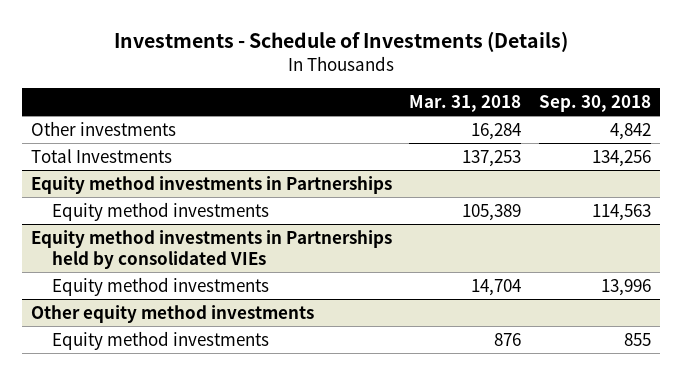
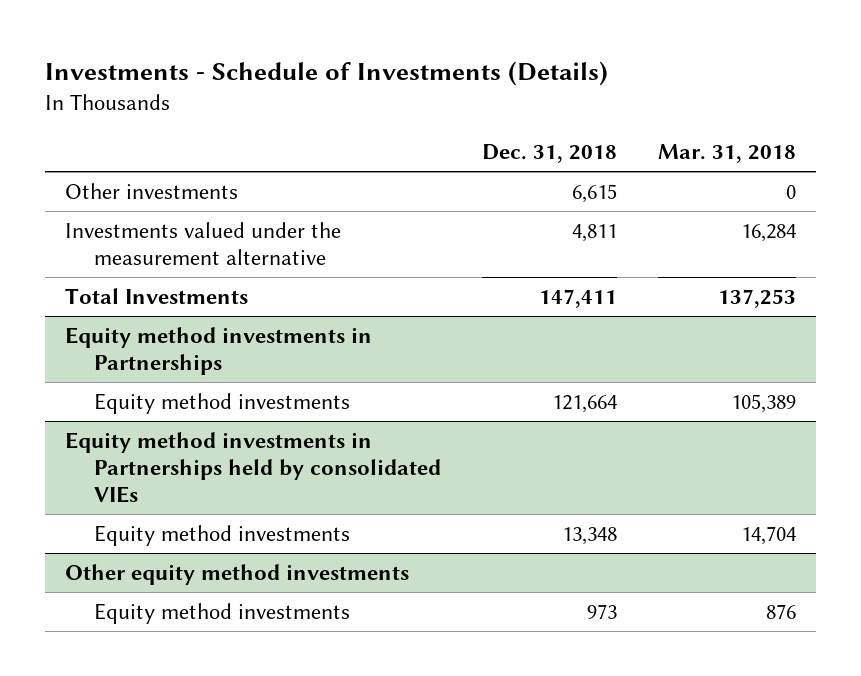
[538,94,651,112] Sep. 30, 2018 -> none
none -> [481,144,617,164] Dec. 31, 2018
[471,122,522,140] 16,284 -> [785,184,796,199] 0
none -> [65,221,342,265] Investments valued under the measurement alternative

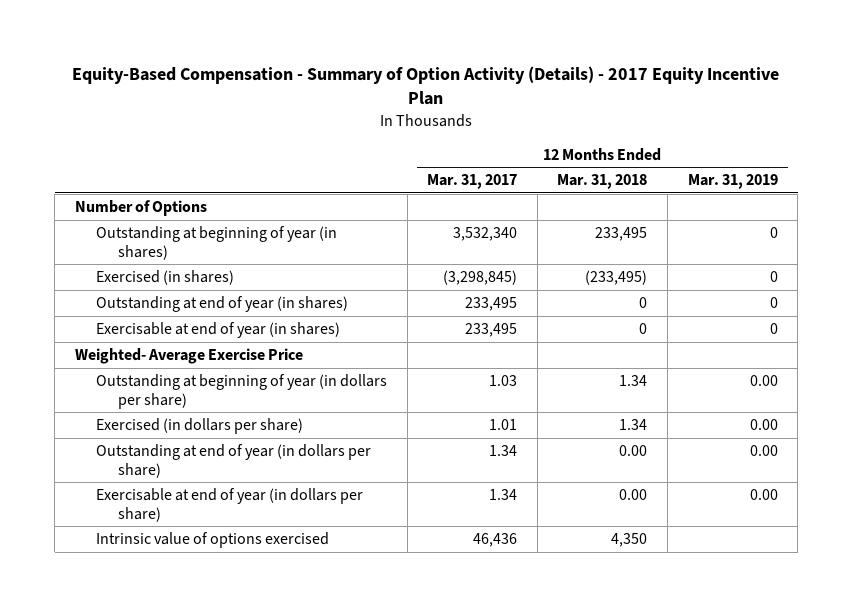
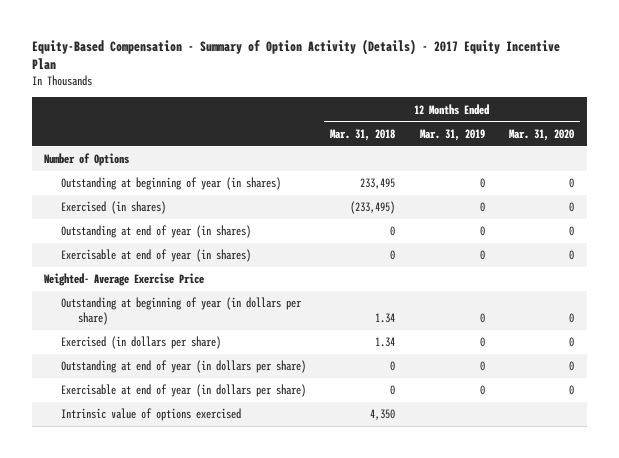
[427,174,518,190] Mar. 31, 2017 -> none
none -> [509,128,575,141] Mar. 31, 2020
[749,375,778,387] 0.00 -> [479,313,485,324] 0
[749,419,778,431] 0.00 -> [479,337,485,348] 0
[619,445,648,457] 0.00 -> [390,361,396,372] 0
[749,445,778,457] 0.00 -> [479,361,485,372] 0
[619,489,648,501] 0.00 -> [390,385,396,396] 0
[749,489,778,501] 0.00 -> [479,385,485,396] 0

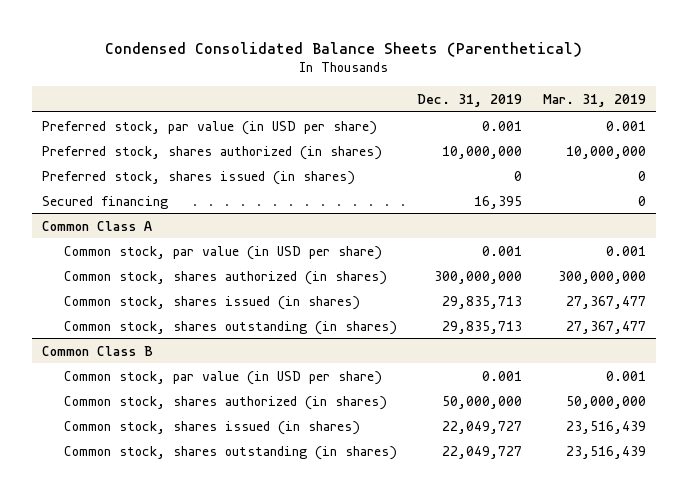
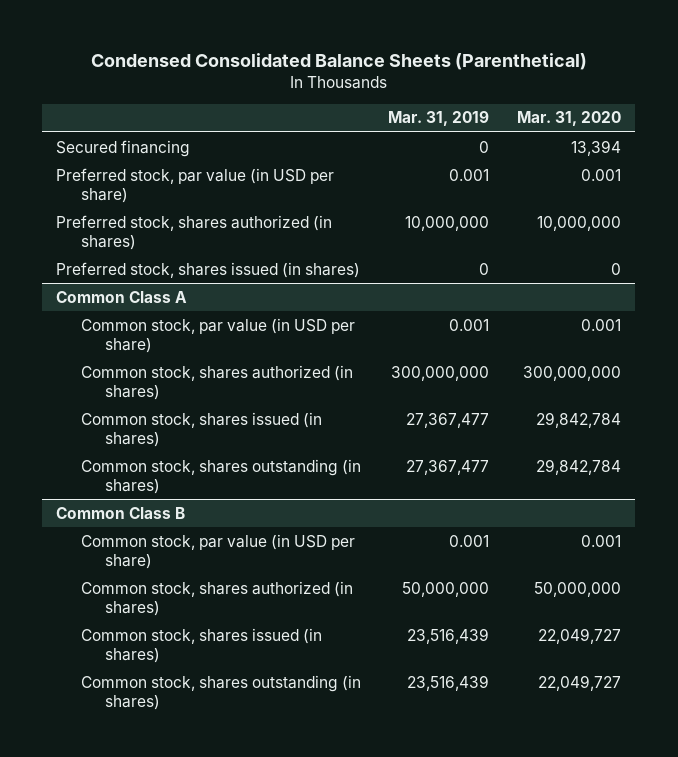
[417,93,523,107] Dec. 31, 2019 -> none
none -> [517,111,622,127] Mar. 31, 2020
[42,195,169,209] Secured financing -> [56,139,191,157] Secured financing

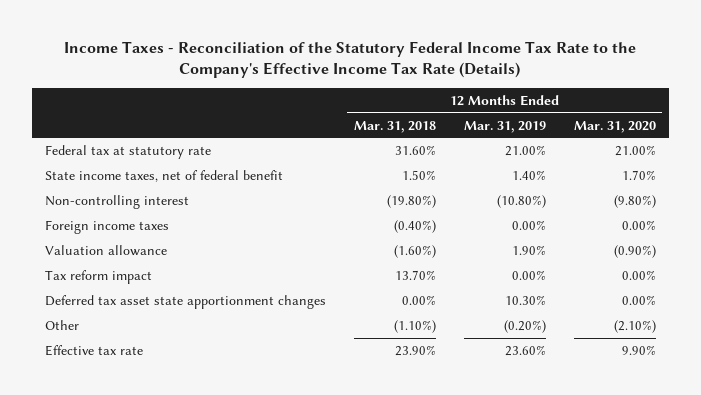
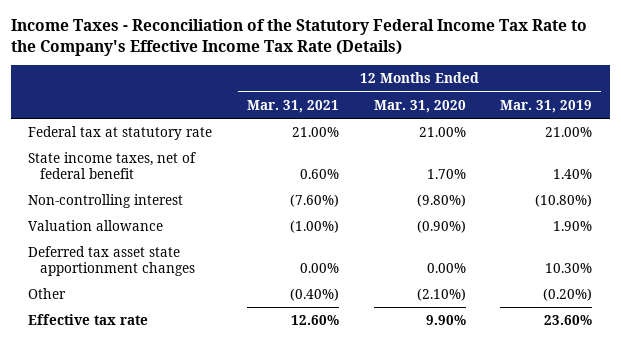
[354,120,437,133] Mar. 31, 2018 -> none
none -> [246,99,339,113] Mar. 31, 2021
[45,219,170,234] Foreign income taxes -> none
[45,269,153,284] Tax reform impact -> none

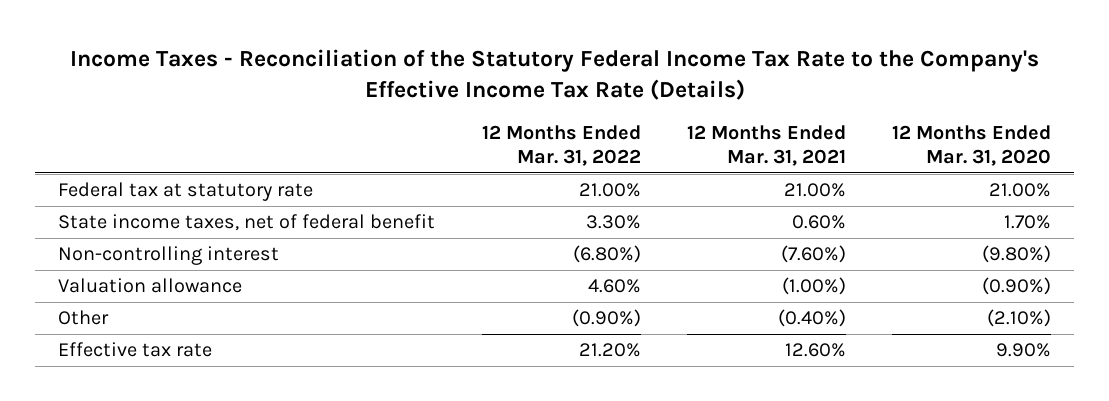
[500,99,593,113] Mar. 31, 2019 -> none
none -> [481,125,641,166] 12 Months Ended Mar. 31, 2022
[28,245,196,276] Deferred tax asset state apportionment changes -> none

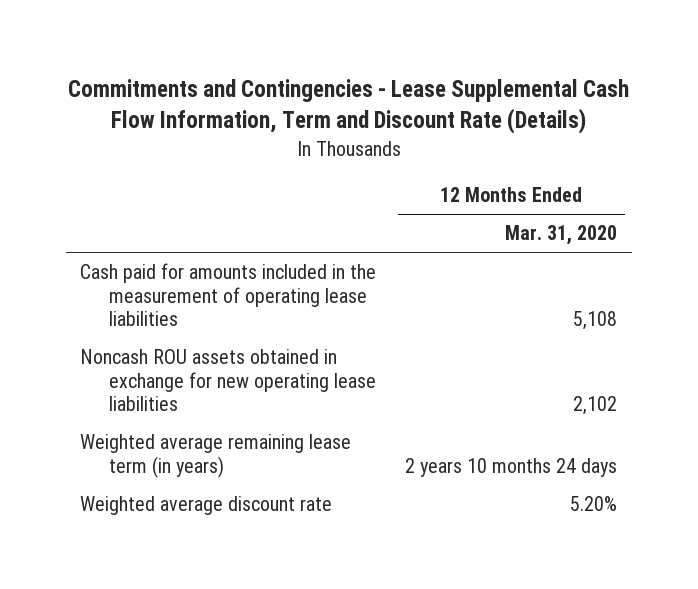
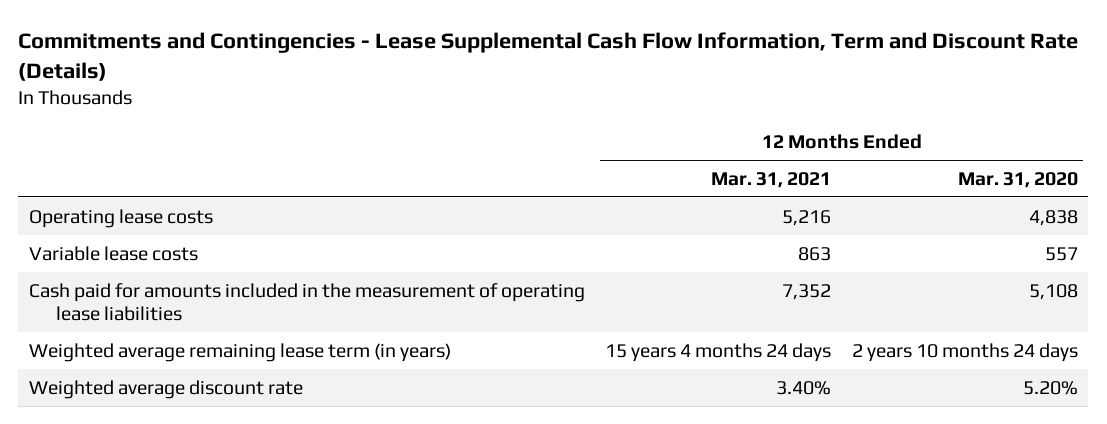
none -> [711,171,832,188] Mar. 31, 2021
none -> [28,208,213,228] Operating lease costs
none -> [28,245,198,261] Variable lease costs
[80,349,377,412] Noncash ROU assets obtained in exchange for new operating lease liabilities -> none

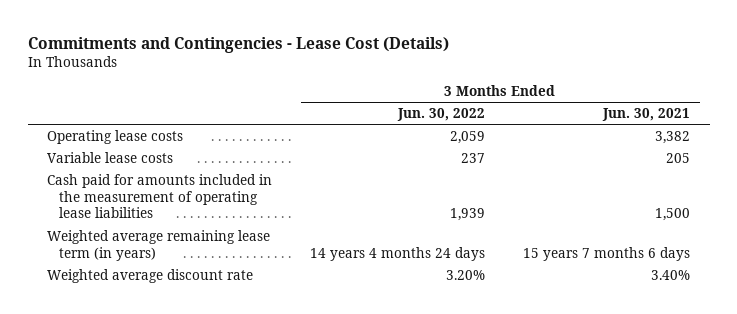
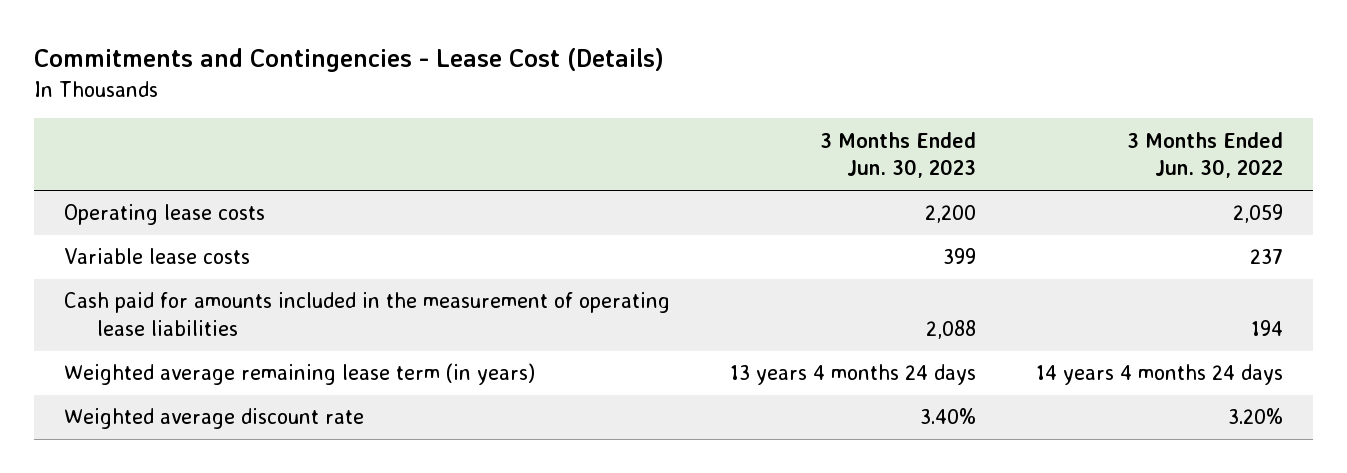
[602,108,691,122] Jun. 30, 2021 -> none
none -> [819,131,976,179] 3 Months Ended Jun. 30, 2023
[450,208,486,222] 1,939 -> [1250,320,1283,337] 194

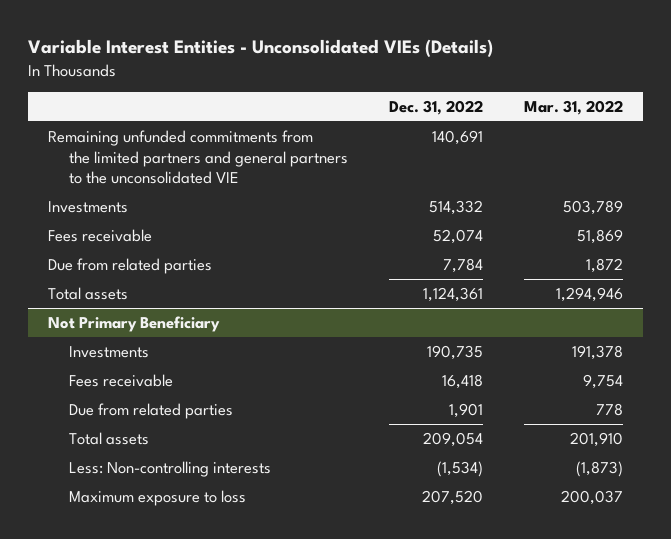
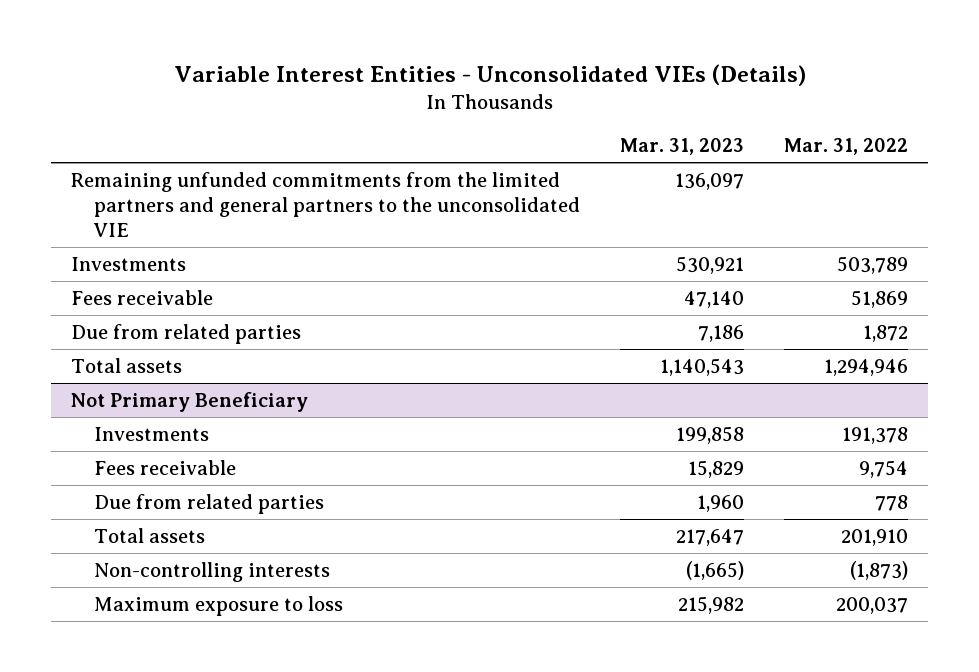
[388,100,483,116] Dec. 31, 2022 -> none
none -> [620,138,745,156] Mar. 31, 2023
[69,460,272,477] Less: Non-controlling interests -> [93,561,330,582] Non-controlling interests

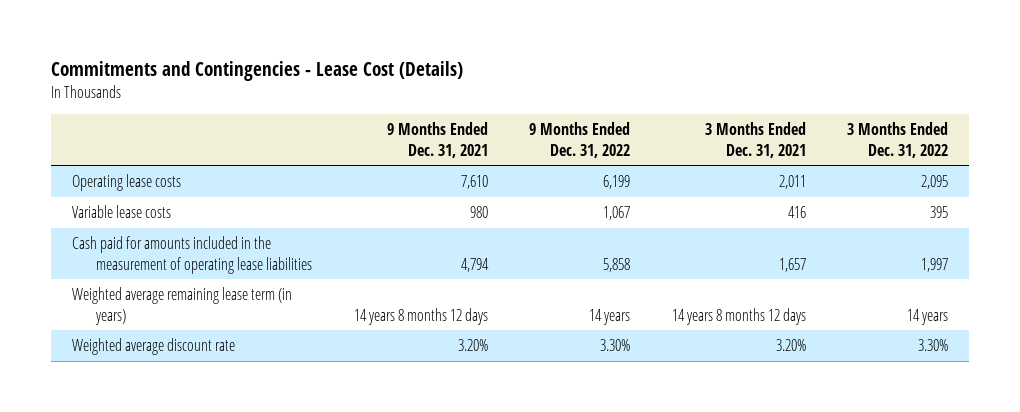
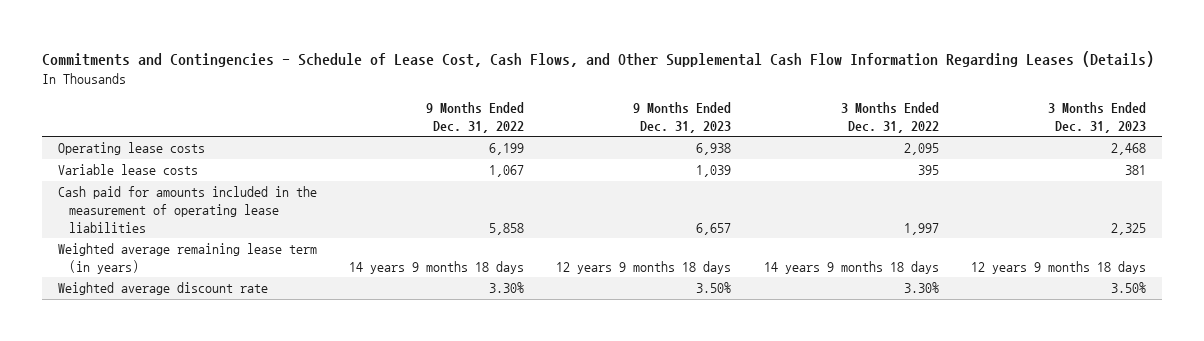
[51,61,464,82] Commitments and Contingencies - Lease Cost (Details) -> [41,50,1154,67] Commitments and Contingencies - Schedule of Lease Cost, Cash Flows, and Other Supplemental Cash Flow Information Regarding Leases (Details)
[386,122,488,158] 9 Months Ended Dec. 31, 2021 -> none
[704,122,806,158] 3 Months Ended Dec. 31, 2021 -> none
none -> [633,102,732,133] 9 Months Ended Dec. 31, 2023
none -> [1047,102,1146,133] 3 Months Ended Dec. 31, 2023
[589,308,631,325] 14 years -> [349,261,525,275] 14 years 9 months 18 days
[907,308,949,325] 14 years -> [763,261,939,275] 14 years 9 months 18 days

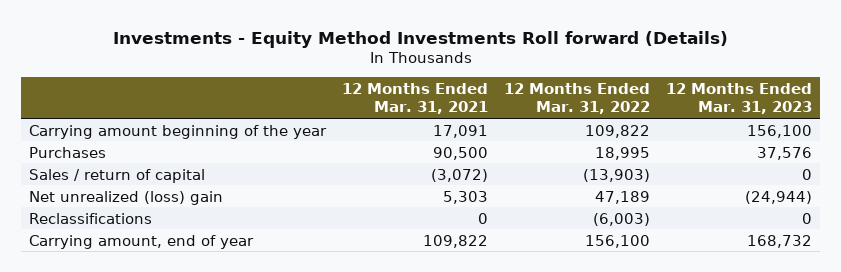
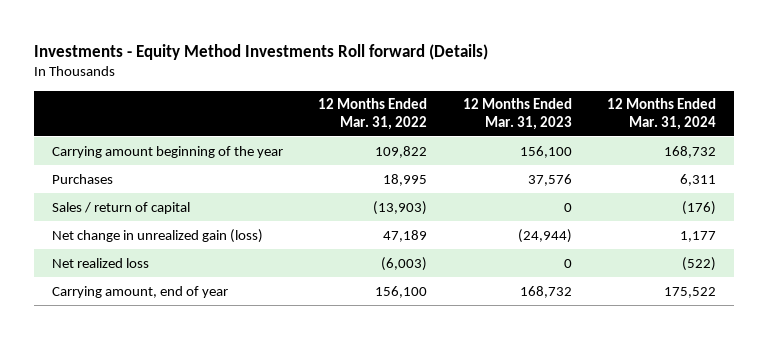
[342,82,489,115] 12 Months Ended Mar. 31, 2021 -> none
none -> [607,98,717,130] 12 Months Ended Mar. 31, 2024
[29,212,153,224] Reclassifications -> none
[29,190,224,205] Net unrealized (loss) gain -> [51,228,263,243] Net change in unrealized gain (loss)
none -> [51,257,149,268] Net realized loss

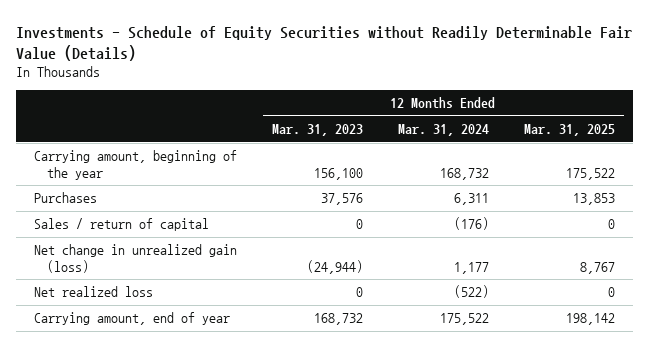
[34,43,489,60] Investments - Equity Method Investments Roll forward (Details) -> [15,25,632,61] Investments - Schedule of Equity Securities without Readily Determinable Fair Value (Details)
[318,98,428,130] 12 Months Ended Mar. 31, 2022 -> none
none -> [524,124,616,137] Mar. 31, 2025
[51,145,283,158] Carrying amount beginning of the year -> [33,150,237,180] Carrying amount, beginning of the year

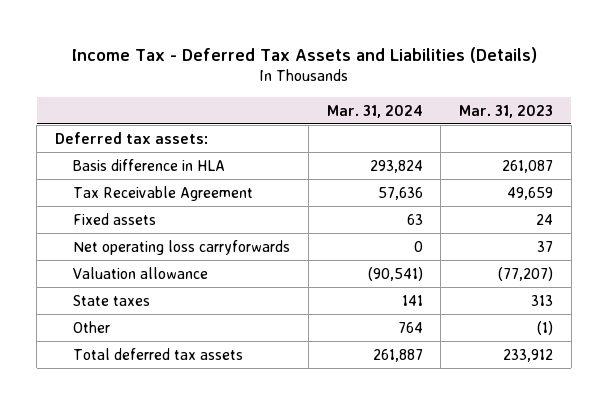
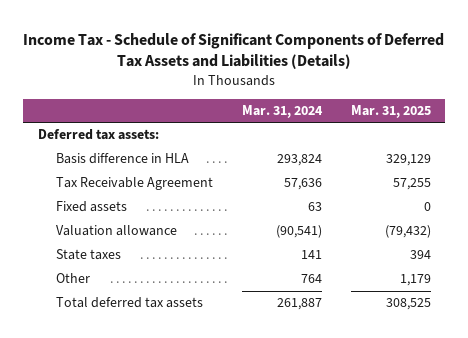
[72,46,538,63] Income Tax - Deferred Tax Assets and Liabilities (Details) -> [23,32,445,70] Income Tax - Schedule of Significant Components of Deferred Tax Assets and Liabilities (Details)
[459,104,554,118] Mar. 31, 2023 -> none
none -> [350,104,431,118] Mar. 31, 2025
[73,239,291,255] Net operating loss carryforwards -> none

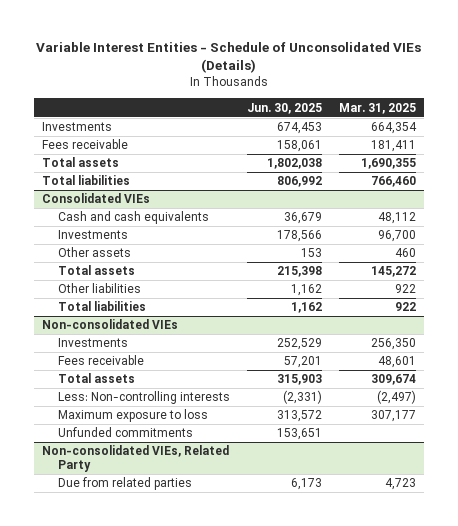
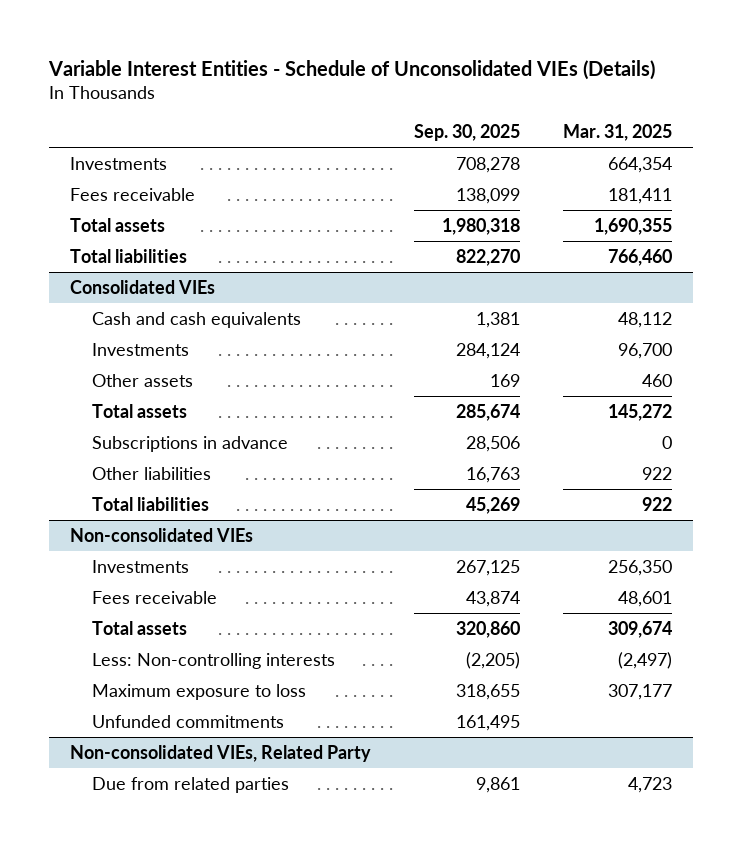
[247,102,323,114] Jun. 30, 2025 -> none
none -> [414,124,521,142] Sep. 30, 2025
none -> [92,435,289,452] Subscriptions in advance

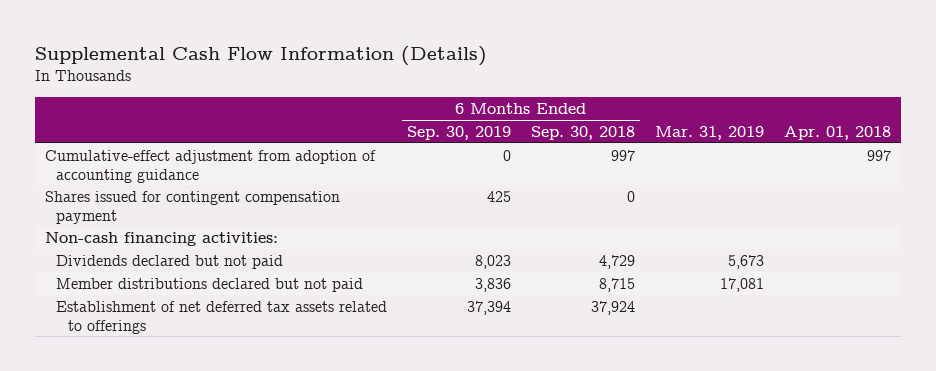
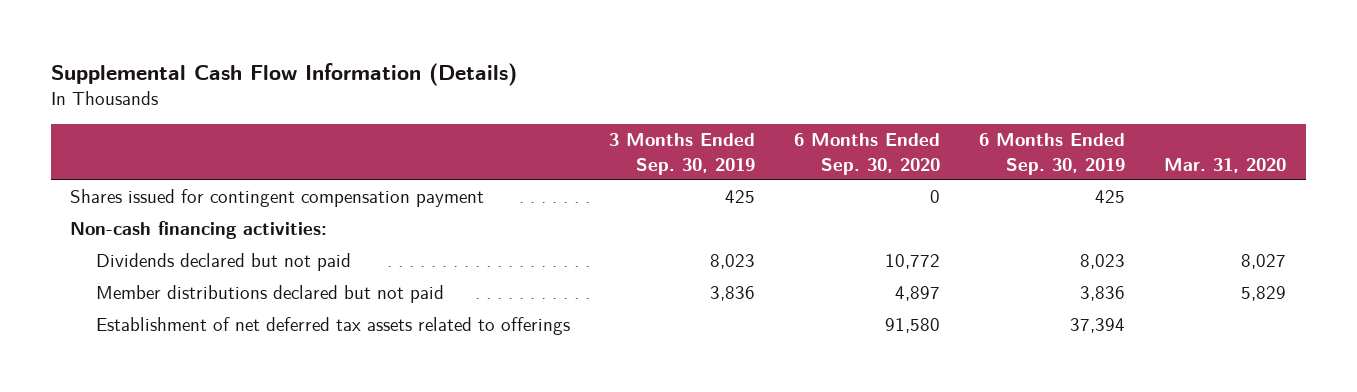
[531,125,636,140] Sep. 30, 2018 -> none
[655,125,765,140] Mar. 31, 2019 -> none
[784,125,892,140] Apr. 01, 2018 -> none
none -> [609,133,756,175] 3 Months Ended Sep. 30, 2019
none -> [794,133,941,175] 6 Months Ended Sep. 30, 2020
none -> [1164,157,1287,173] Mar. 31, 2020
[44,149,376,183] Cumulative-effect adjustment from adoption of accounting guidance -> none

